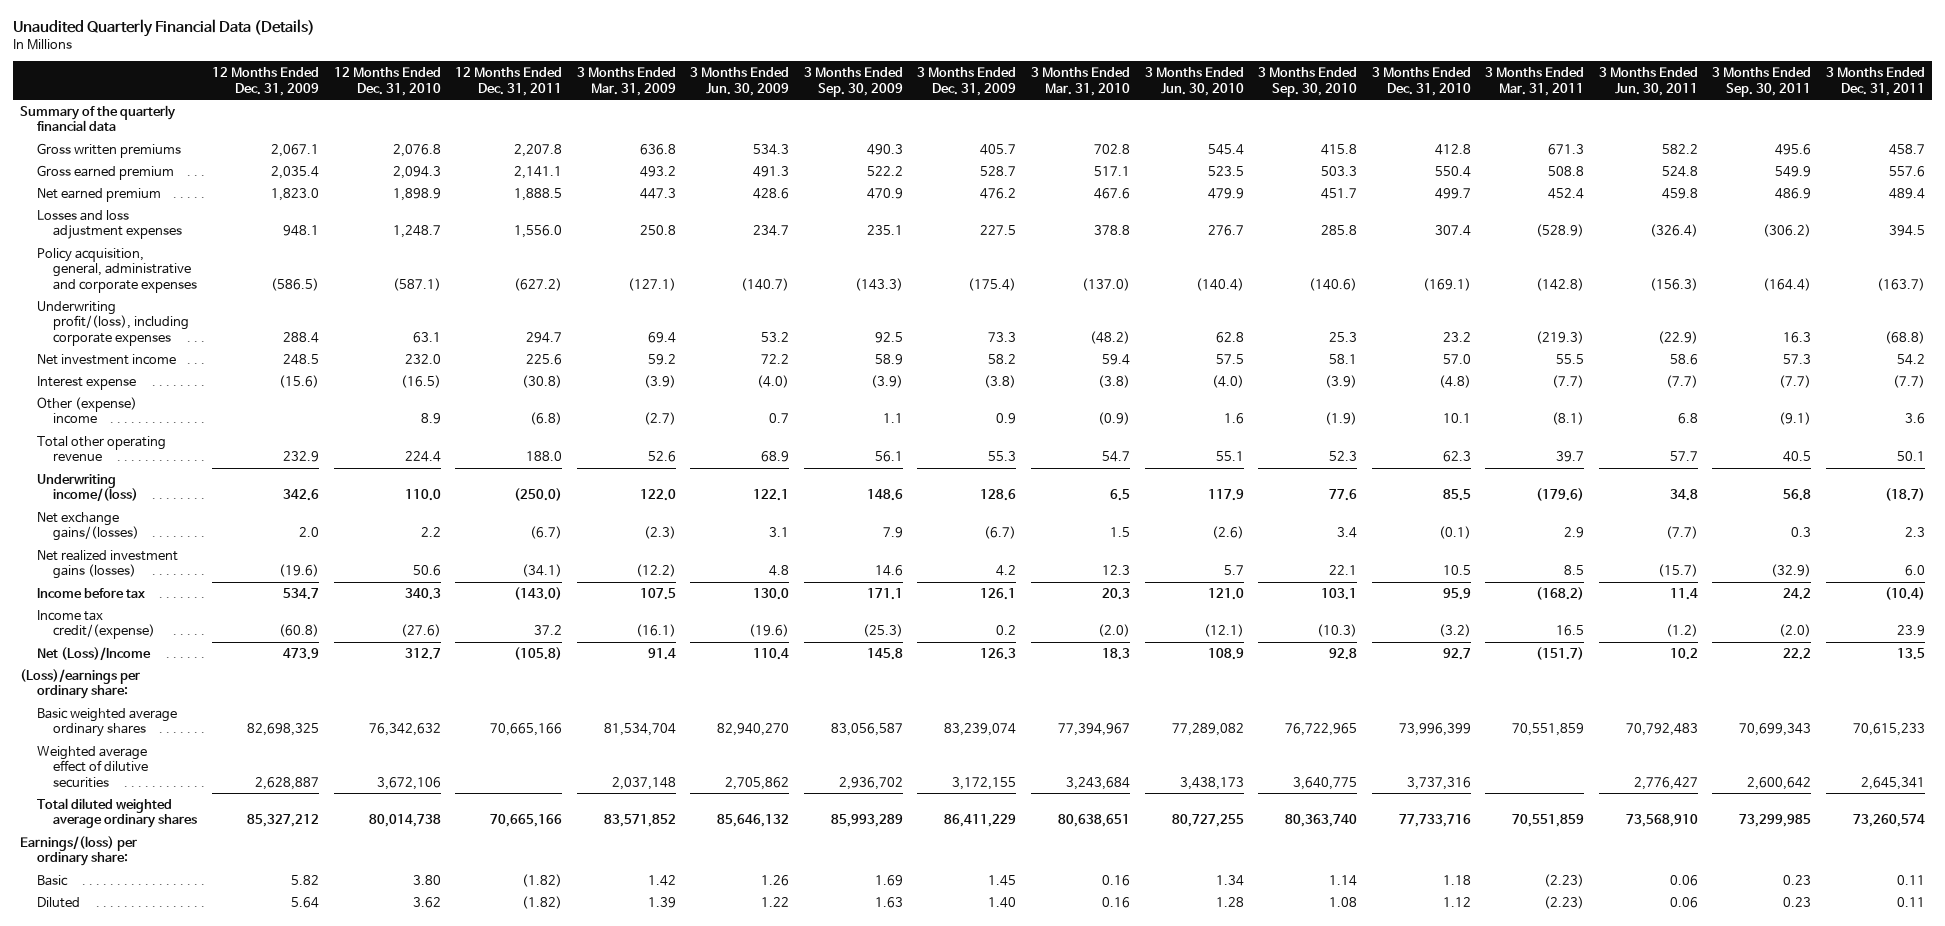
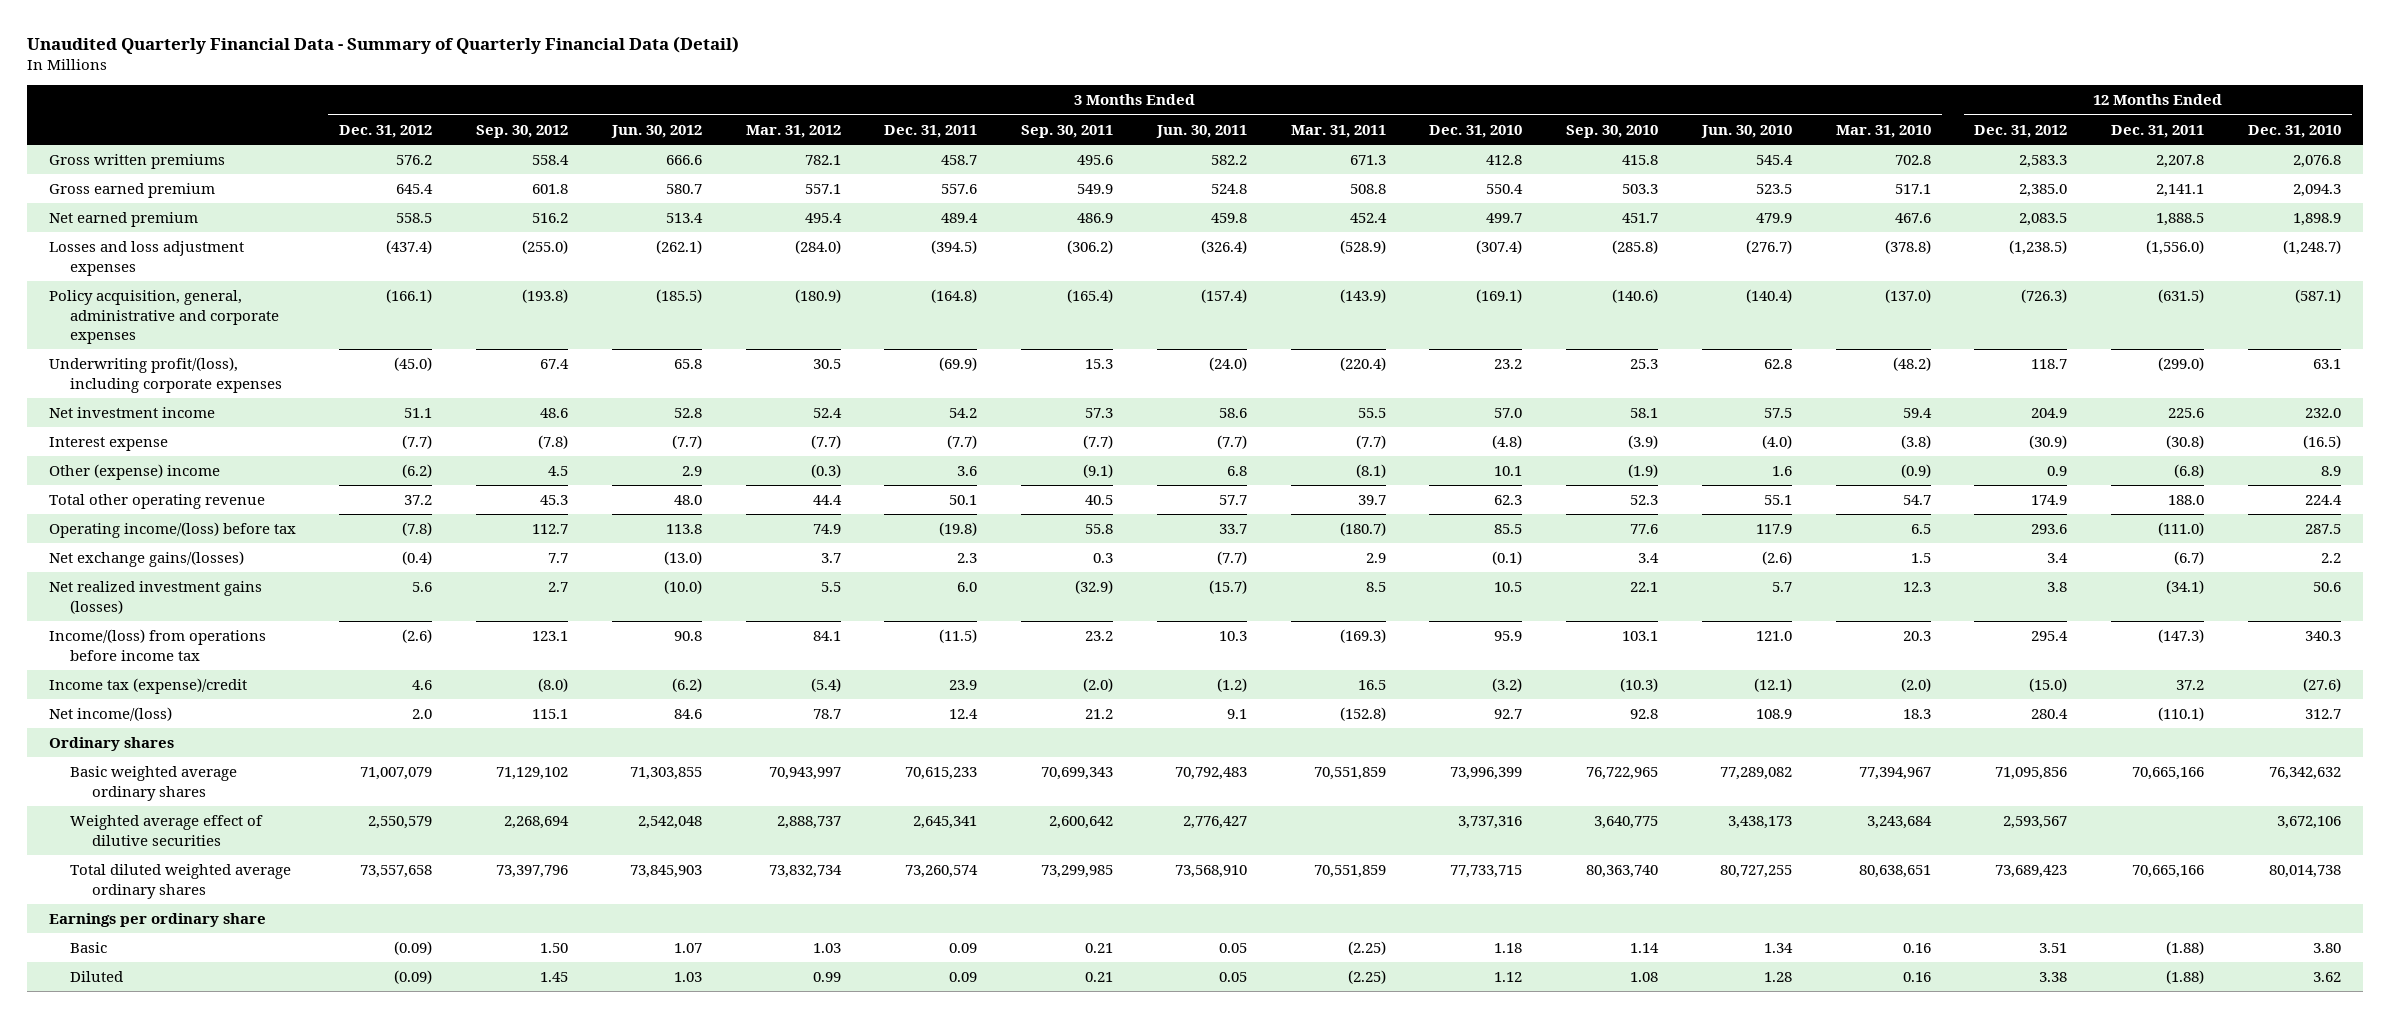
[12,19,315,38] Unaudited Quarterly Financial Data (Details) -> [26,36,739,55] Unaudited Quarterly Financial Data - Summary of Quarterly Financial Data (Detail)
[211,67,319,96] 12 Months Ended Dec. 31, 2009 -> none
[576,67,676,96] 3 Months Ended Mar. 31, 2009 -> none
[690,67,790,96] 3 Months Ended Jun. 30, 2009 -> none
[803,67,903,97] 3 Months Ended Sep. 30, 2009 -> none
[917,67,1017,96] 3 Months Ended Dec. 31, 2009 -> none
none -> [339,124,433,138] Dec. 31, 2012
none -> [476,124,569,138] Sep. 30, 2012
none -> [610,124,702,138] Jun. 30, 2012
none -> [745,124,841,138] Mar. 31, 2012
none -> [1974,124,2068,138] Dec. 31, 2012
[19,104,176,132] Summary of the quarterly financial data -> none
[392,225,441,239] 1,248.7 -> [2283,240,2342,256] (1,248.7)
[514,225,563,239] 1,556.0 -> [2146,240,2205,256] (1,556.0)
[1093,225,1130,236] 378.8 -> [1884,240,1931,255] (378.8)
[1207,225,1244,237] 276.7 -> [1745,240,1792,255] (276.7)
[1321,225,1358,236] 285.8 -> [1612,240,1659,255] (285.8)
[1434,225,1471,237] 307.4 -> [1476,240,1523,255] (307.4)
[1889,225,1926,237] 394.5 -> [931,240,978,255] (394.5)
[514,277,563,291] (627.2) -> [2158,289,2205,304] (631.5)
[1536,277,1585,291] (142.8) -> [1339,289,1386,304] (143.9)
[1649,277,1698,291] (156.3) -> [1200,289,1247,304] (157.4)
[1763,277,1812,291] (164.4) -> [1067,289,1114,304] (165.4)
[1877,277,1926,291] (163.7) -> [931,289,978,304] (164.8)
[526,331,563,343] 294.7 -> [2158,357,2205,372] (299.0)
[1536,330,1585,344] (219.3) -> [1339,357,1386,372] (220.4)
[1657,330,1698,344] (22.9) -> [1208,357,1247,372] (24.0)
[1783,331,1812,343] 16.3 -> [1085,359,1114,370] 15.3
[1885,330,1926,344] (68.8) -> [939,357,978,372] (69.9)
[36,473,139,503] Underwriting income/(loss) -> [48,522,296,539] Operating income/(loss) before tax
[404,489,441,502] 110.0 -> [2305,524,2342,535] 287.5
[514,488,563,502] (250.0) -> [2158,522,2205,537] (111.0)
[1536,488,1585,502] (179.6) -> [1339,522,1386,537] (180.7)
[1669,489,1698,502] 34.8 -> [1218,524,1247,535] 33.7
[1783,489,1812,502] 56.8 -> [1085,524,1114,535] 55.8
[1885,488,1926,502] (18.7) -> [939,522,978,537] (19.8)
[36,587,145,598] Income before tax -> [48,629,266,661] Income/(loss) from operations before income tax
[514,586,563,600] (143.0) -> [2158,629,2205,644] (147.3)
[1536,586,1585,600] (168.2) -> [1339,629,1386,644] (169.3)
[1669,587,1698,600] 11.4 -> [1218,631,1247,642] 10.3
[1783,587,1812,600] 24.2 -> [1085,631,1114,642] 23.2
[1885,586,1926,600] (10.4) -> [939,629,978,644] (11.5)
[36,609,156,640] Income tax credit/(expense) -> [48,678,247,695] Income tax (expense)/credit
[36,646,151,661] Net (Loss)/Income -> [48,707,172,722] Net income/(loss)
[514,646,563,660] (105.8) -> [2158,707,2205,722] (110.1)
[1536,646,1585,660] (151.7) -> [1339,707,1386,722] (152.8)
[1669,647,1698,660] 10.2 -> [1226,709,1247,720] 9.1
[1783,647,1812,660] 22.2 -> [1085,709,1114,720] 21.2
[1897,647,1926,660] 13.5 -> [949,709,979,720] 12.4
[19,668,140,700] (Loss)/earnings per ordinary share: -> [48,737,174,752] Ordinary shares
[1398,814,1471,828] 77,733,716 -> [1450,865,1523,879] 77,733,715
[19,835,137,867] Earnings/(loss) per ordinary share: -> [48,913,266,928] Earnings per ordinary share
[522,873,563,887] (1.82) -> [2166,941,2205,956] (1.88)
[1544,873,1585,887] (2.23) -> [1347,941,1386,956] (2.25)
[1669,874,1698,886] 0.06 -> [1218,943,1247,954] 0.05
[1783,874,1812,885] 0.23 -> [1085,943,1114,954] 0.21
[1897,874,1926,885] 0.11 -> [949,943,978,954] 0.09
[522,895,563,909] (1.82) -> [2166,970,2205,985] (1.88)
[1544,895,1585,909] (2.23) -> [1347,970,1386,985] (2.25)
[1669,896,1698,908] 0.06 -> [1218,972,1247,983] 0.05
[1783,896,1812,907] 0.23 -> [1085,972,1114,983] 0.21
[1897,896,1926,907] 0.11 -> [949,972,978,983] 0.09

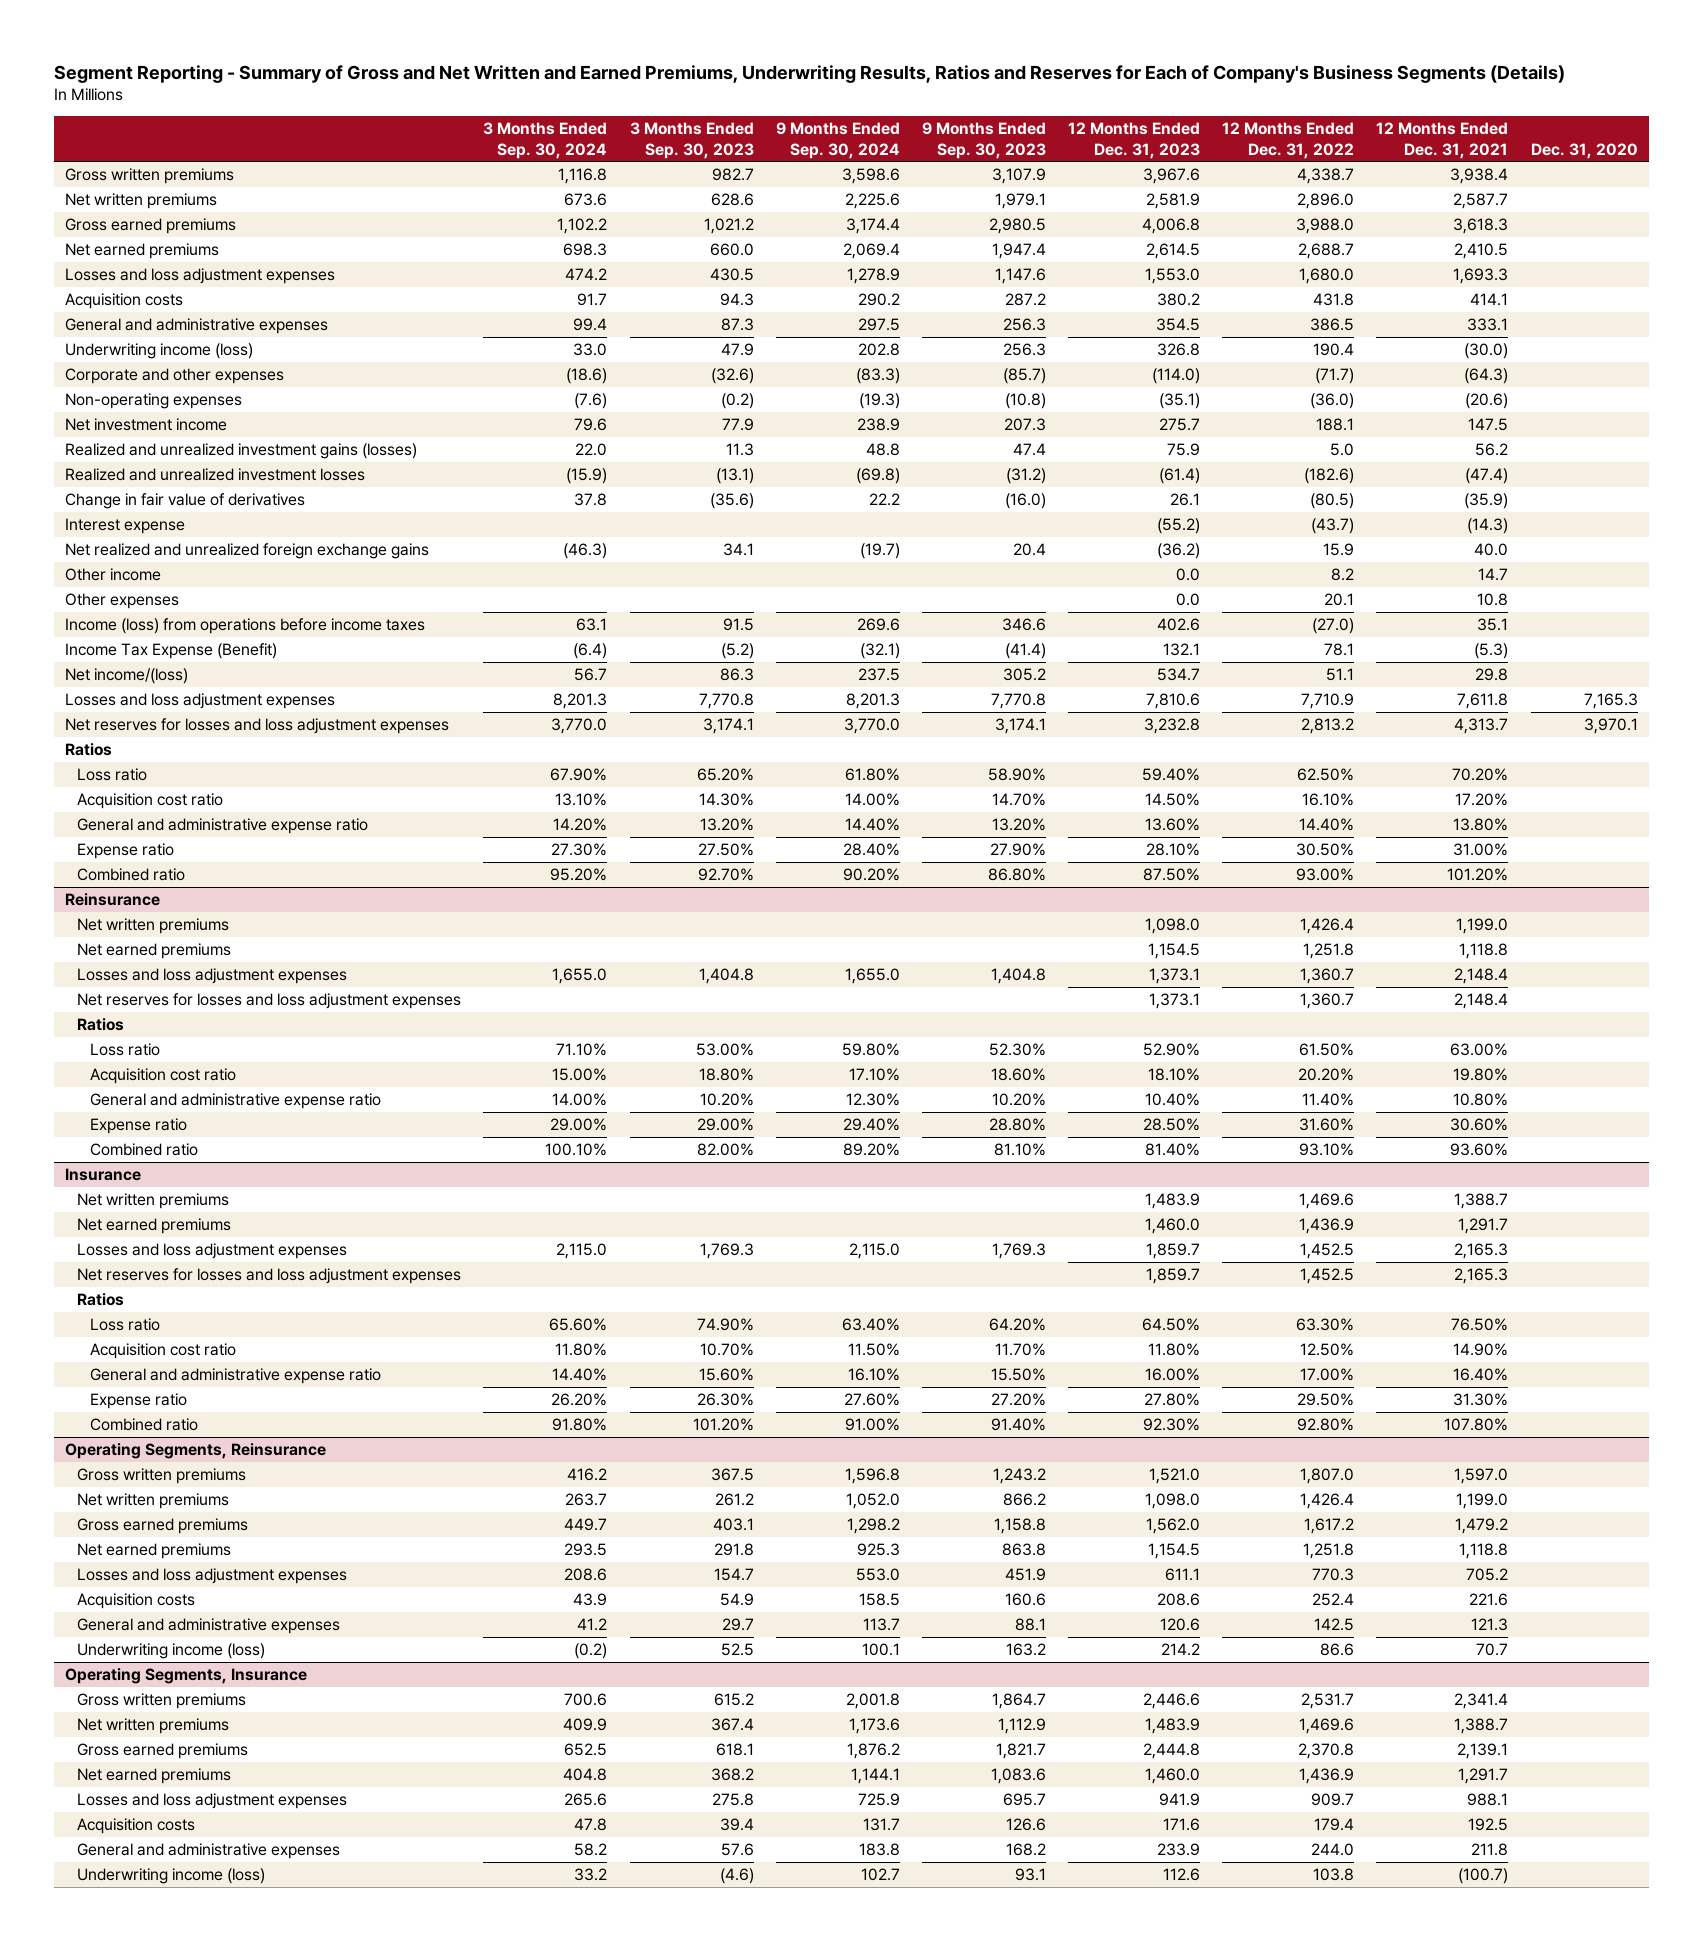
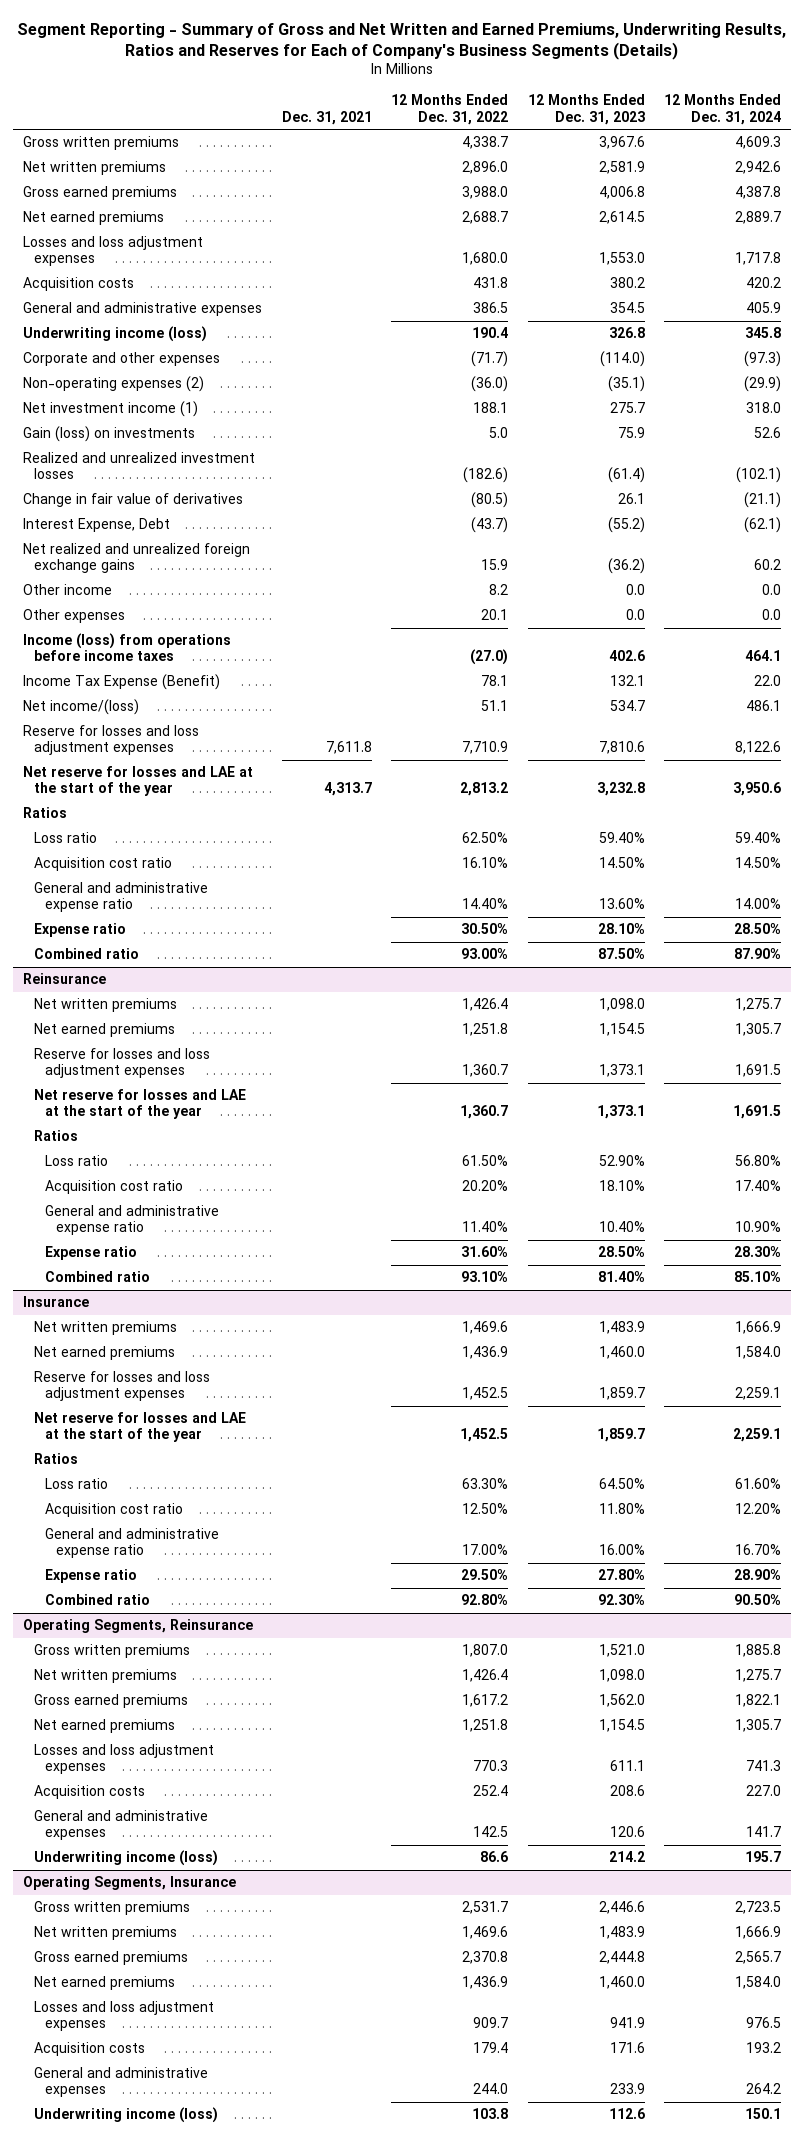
[483,122,608,159] 3 Months Ended Sep. 30, 2024 -> none
[629,122,754,159] 3 Months Ended Sep. 30, 2023 -> none
[775,122,900,159] 9 Months Ended Sep. 30, 2024 -> none
[921,122,1046,159] 9 Months Ended Sep. 30, 2023 -> none
[1376,122,1509,159] 12 Months Ended Dec. 31, 2021 -> none
[1530,142,1638,159] Dec. 31, 2020 -> none
none -> [281,110,372,125] Dec. 31, 2021
none -> [664,94,782,125] 12 Months Ended Dec. 31, 2024
[64,392,242,409] Non-operating expenses -> [22,376,204,393] Non-operating expenses (2)
[64,417,227,431] Net investment income -> [22,401,198,418] Net investment income (1)
[64,442,417,459] Realized and unrealized investment gains (losses) -> [22,426,195,443] Gain (loss) on investments
[64,517,185,534] Interest expense -> [22,518,170,533] Interest Expense, Debt
[64,692,335,709] Losses and loss adjustment expenses -> [22,725,199,756] Reserve for losses and loss adjustment expenses
[64,717,449,734] Net reserves for losses and loss adjustment expenses -> [22,766,253,797] Net reserve for losses and LAE at the start of the year
[77,967,348,984] Losses and loss adjustment expenses -> [34,1048,211,1079] Reserve for losses and loss adjustment expenses
[77,992,462,1009] Net reserves for losses and loss adjustment expenses -> [34,1089,247,1120] Net reserve for losses and LAE at the start of the year
[77,1242,348,1259] Losses and loss adjustment expenses -> [34,1371,211,1402] Reserve for losses and loss adjustment expenses
[77,1267,462,1284] Net reserves for losses and loss adjustment expenses -> [34,1412,247,1443] Net reserve for losses and LAE at the start of the year

